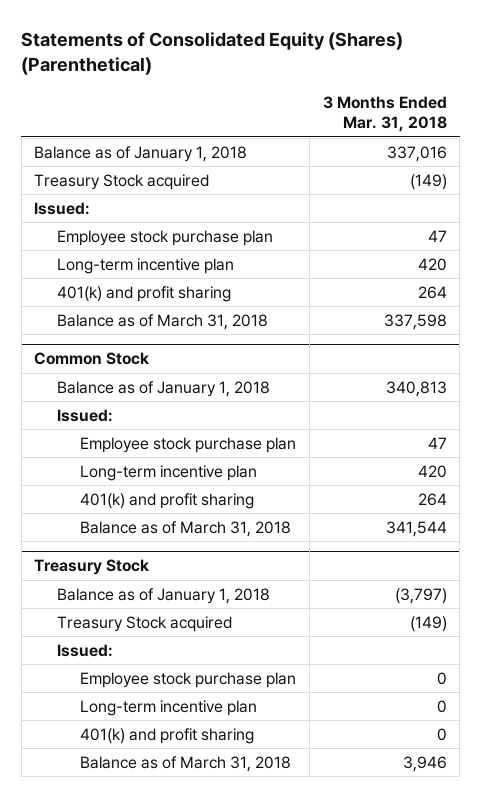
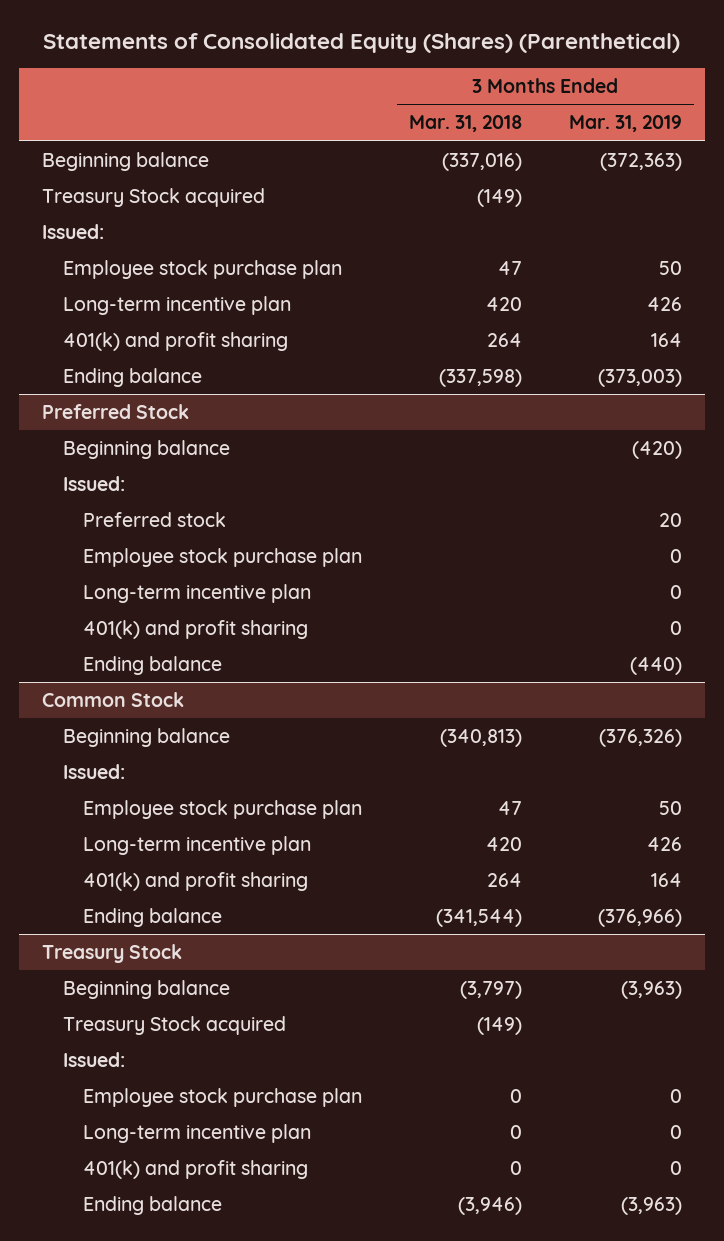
none -> [568,115,682,133] Mar. 31, 2019
[34,145,248,162] Balance as of January 1, 2018 -> none
none -> [41,152,209,172] Beginning balance
[57,313,269,330] Balance as of March 31, 2018 -> none
none -> [62,368,202,388] Ending balance
none -> [41,404,189,420] Preferred Stock
none -> [62,440,230,460] Beginning balance
none -> [62,476,125,492] Issued:
none -> [83,512,227,528] Preferred stock
none -> [83,548,363,568] Employee stock purchase plan
none -> [83,584,312,604] Long-term incentive plan
none -> [83,620,309,640] 401(k) and profit sharing
none -> [83,656,223,676] Ending balance
[57,380,271,397] Balance as of January 1, 2018 -> none
none -> [62,728,230,748] Beginning balance
[79,520,291,537] Balance as of March 31, 2018 -> none
none -> [83,908,223,928] Ending balance
[57,587,271,604] Balance as of January 1, 2018 -> [62,980,230,1000] Beginning balance
[79,755,291,772] Balance as of March 31, 2018 -> none
none -> [83,1196,223,1216] Ending balance

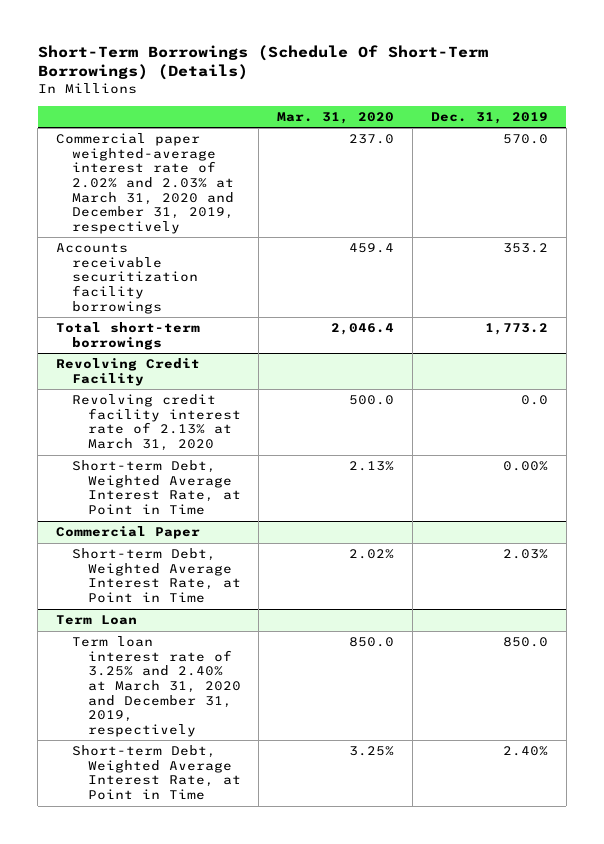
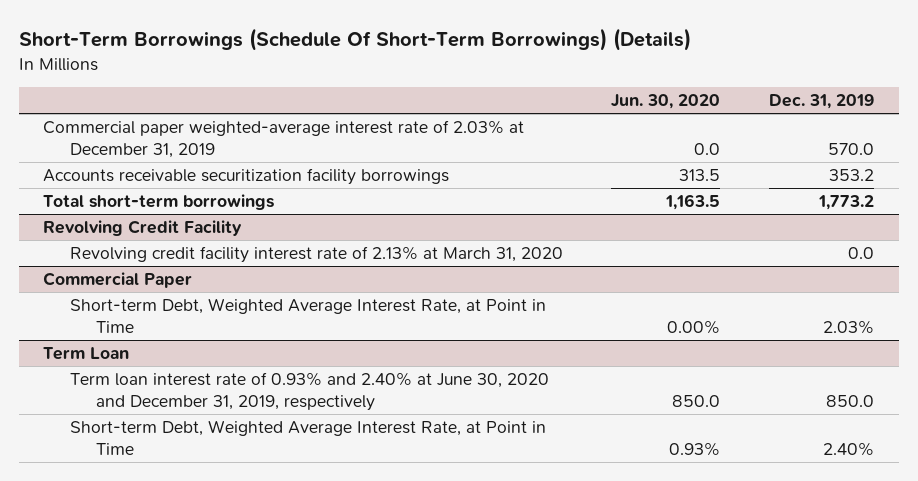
[277,111,395,124] Mar. 31, 2020 -> none
none -> [611,94,721,110] Jun. 30, 2020
[56,133,234,235] Commercial paper weighted-average interest rate of 2.02% and 2.03% at March 31, 2020 and December 31, 2019, respectively -> [43,119,525,158] Commercial paper weighted-average interest rate of 2.03% at December 31, 2019
[71,460,241,516] Short-term Debt, Weighted Average Interest Rate, at Point in Time -> none
[71,636,241,738] Term loan interest rate of 3.25% and 2.40% at March 31, 2020 and December 31, 2019, respectively -> [69,371,549,411] Term loan interest rate of 0.93% and 2.40% at June 30, 2020 and December 31, 2019, respectively

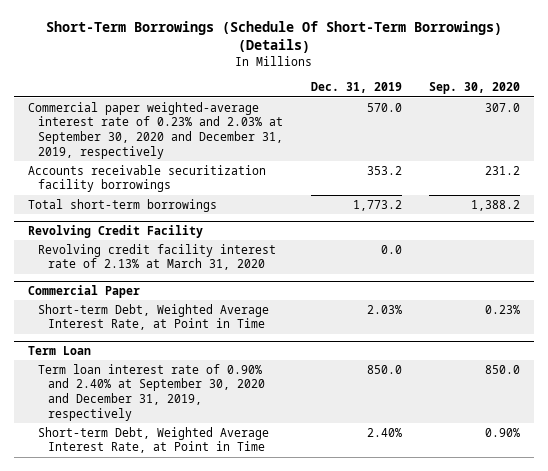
[611,94,721,110] Jun. 30, 2020 -> none
none -> [429,82,521,95] Sep. 30, 2020
[43,119,525,158] Commercial paper weighted-average interest rate of 2.03% at December 31, 2019 -> [28,101,283,159] Commercial paper weighted-average interest rate of 0.23% and 2.03% at September 30, 2020 and December 31, 2019, respectively
[69,371,549,411] Term loan interest rate of 0.93% and 2.40% at June 30, 2020 and December 31, 2019, respectively -> [37,363,265,421] Term loan interest rate of 0.90% and 2.40% at September 30, 2020 and December 31, 2019, respectively

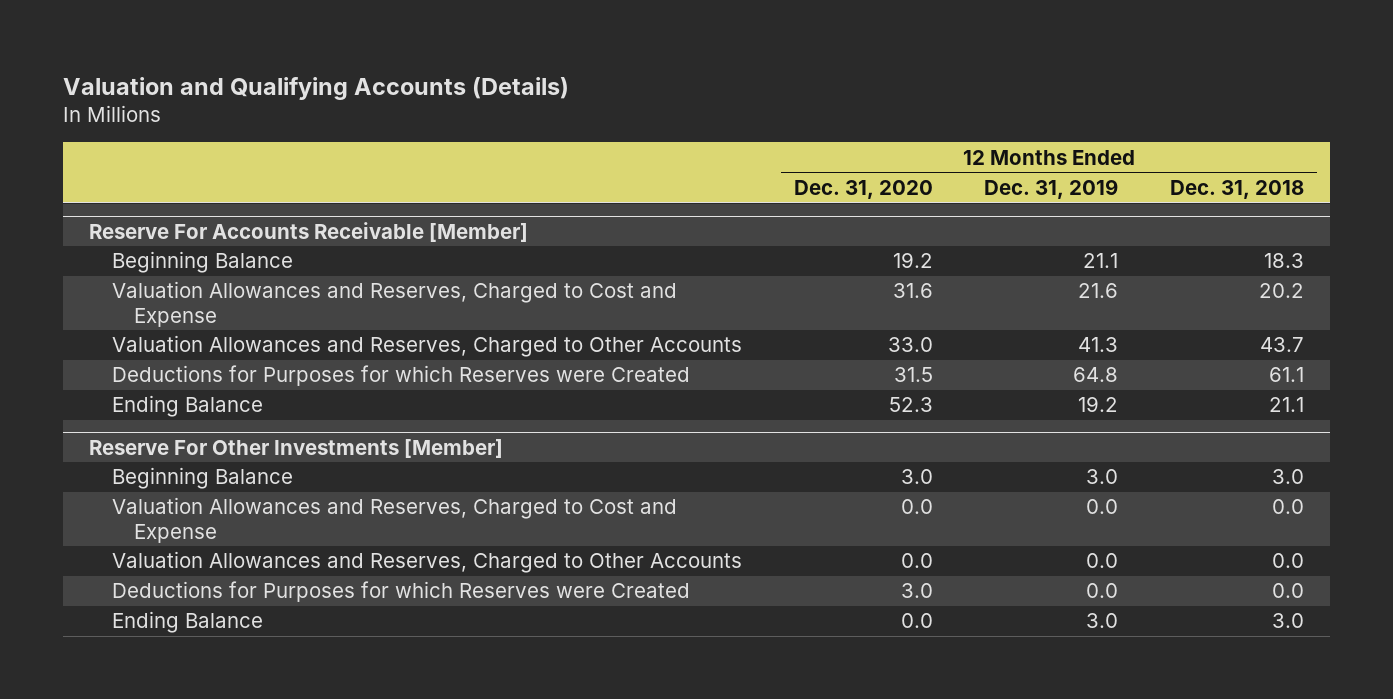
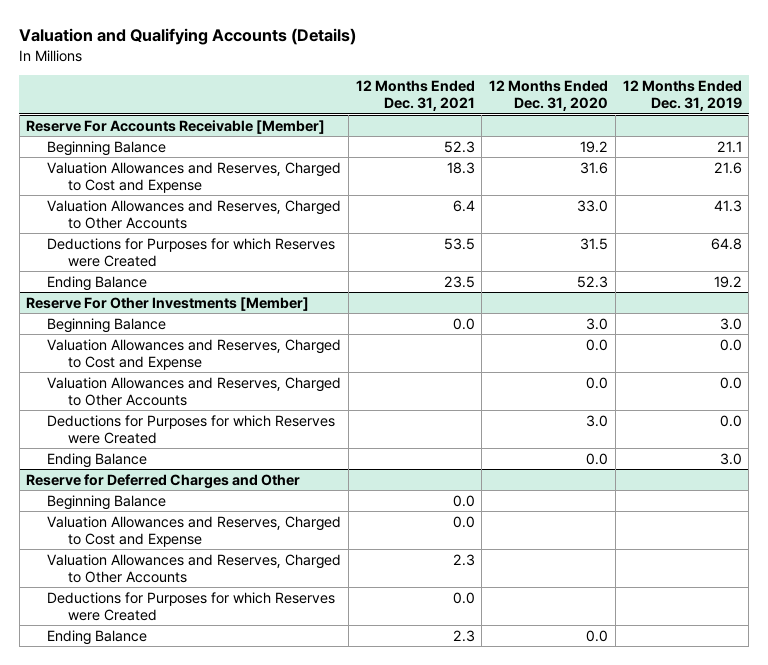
[1170,180,1305,200] Dec. 31, 2018 -> none
none -> [355,80,475,112] 12 Months Ended Dec. 31, 2021
none -> [26,473,301,489] Reserve for Deferred Charges and Other
none -> [47,494,167,510] Beginning Balance
none -> [47,515,342,547] Valuation Allowances and Reserves, Charged to Cost and Expense
none -> [47,553,342,583] Valuation Allowances and Reserves, Charged to Other Accounts
none -> [47,591,336,621] Deductions for Purposes for which Reserves were Created
none -> [47,629,148,645] Ending Balance

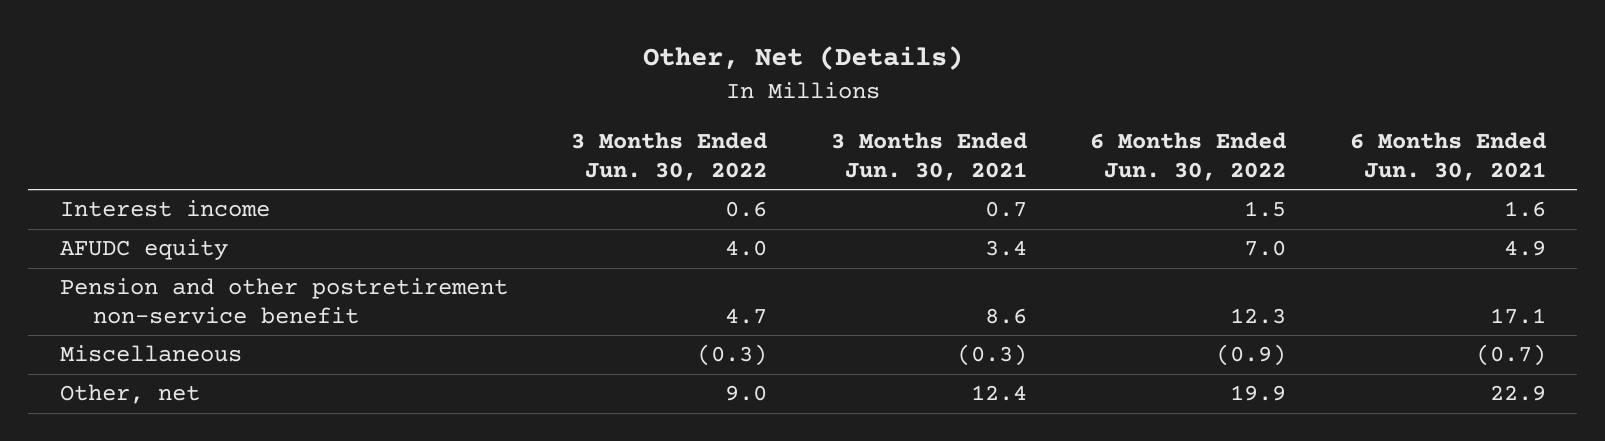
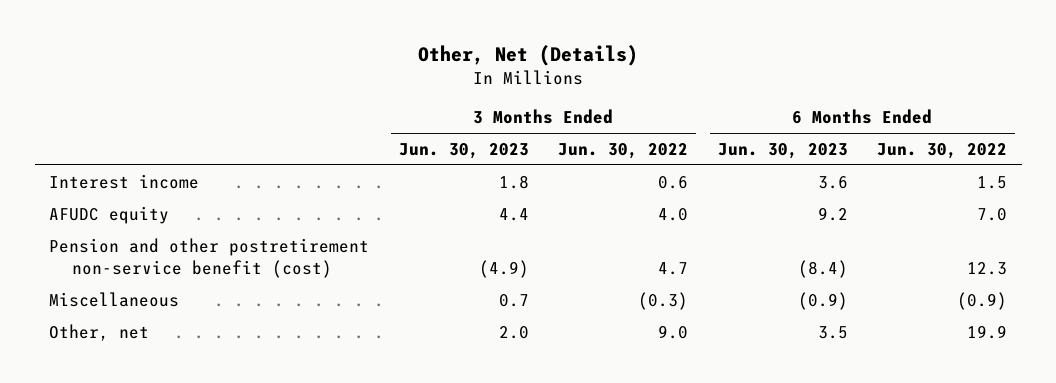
[830,132,1027,181] 3 Months Ended Jun. 30, 2021 -> none
[1349,132,1546,181] 6 Months Ended Jun. 30, 2021 -> none
none -> [398,143,529,160] Jun. 30, 2023
none -> [717,143,848,160] Jun. 30, 2023
[59,278,508,324] Pension and other postretirement non-service benefit -> [49,237,370,278] Pension and other postretirement non-service benefit (cost)

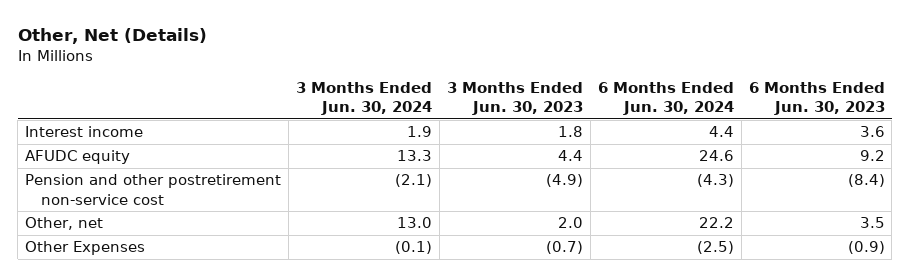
[558,143,689,160] Jun. 30, 2022 -> none
[877,143,1008,160] Jun. 30, 2022 -> none
none -> [295,82,432,116] 3 Months Ended Jun. 30, 2024
none -> [597,82,734,116] 6 Months Ended Jun. 30, 2024
[49,291,180,307] Miscellaneous -> none
[49,237,370,278] Pension and other postretirement non-service benefit (cost) -> [25,174,282,205] Pension and other postretirement non-service cost
none -> [25,241,146,256] Other Expenses

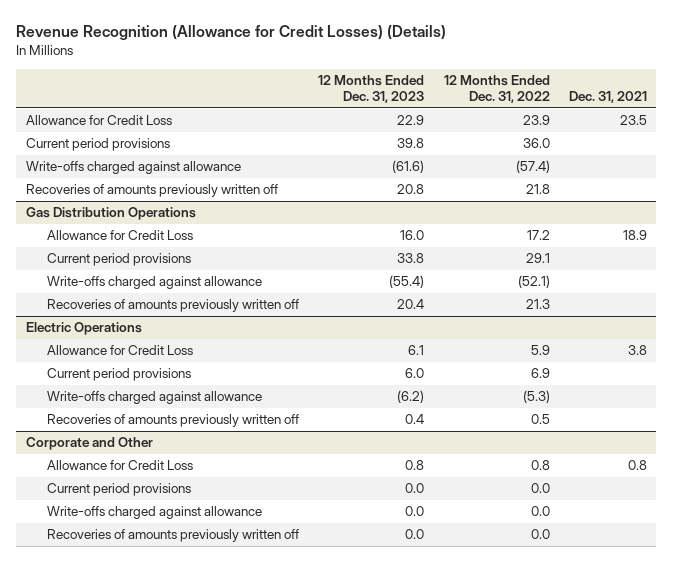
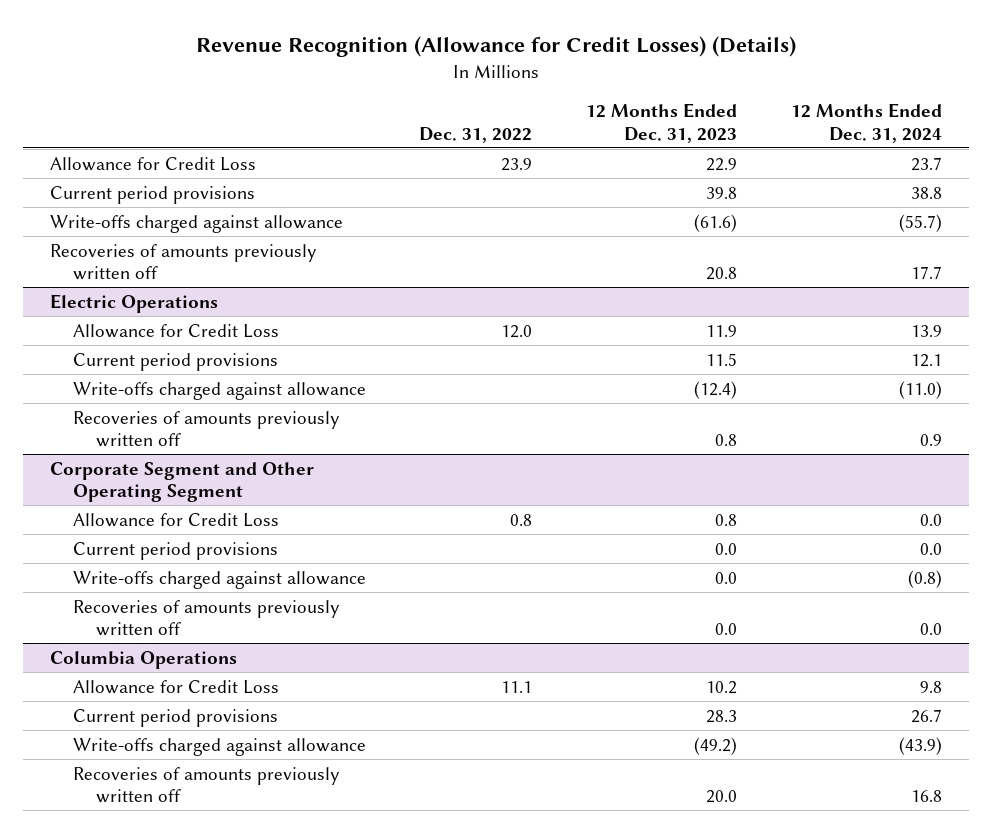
[443,74,550,104] 12 Months Ended Dec. 31, 2022 -> none
[568,91,647,104] Dec. 31, 2021 -> none
none -> [419,126,533,143] Dec. 31, 2022
none -> [791,103,943,143] 12 Months Ended Dec. 31, 2024
[26,207,197,221] Gas Distribution Operations -> none
[47,230,194,241] Allowance for Credit Loss -> none
[47,253,192,267] Current period provisions -> none
[47,276,263,290] Write-offs charged against allowance -> none
[47,299,300,313] Recoveries of amounts previously written off -> none
[408,345,425,356] 6.1 -> [706,324,738,337] 11.9
[405,368,425,379] 6.0 -> [706,352,738,366] 11.5
[397,390,425,404] (6.2) -> [694,380,738,399] (12.4)
[405,414,425,425] 0.4 -> [715,433,738,446] 0.8
[26,437,154,451] Corporate and Other -> [49,461,314,502] Corporate Segment and Other Operating Segment
none -> [49,650,237,669] Columbia Operations
none -> [72,679,279,694] Allowance for Credit Loss
none -> [72,708,278,727] Current period provisions
none -> [72,737,366,756] Write-offs charged against allowance
none -> [72,766,340,803] Recoveries of amounts previously written off

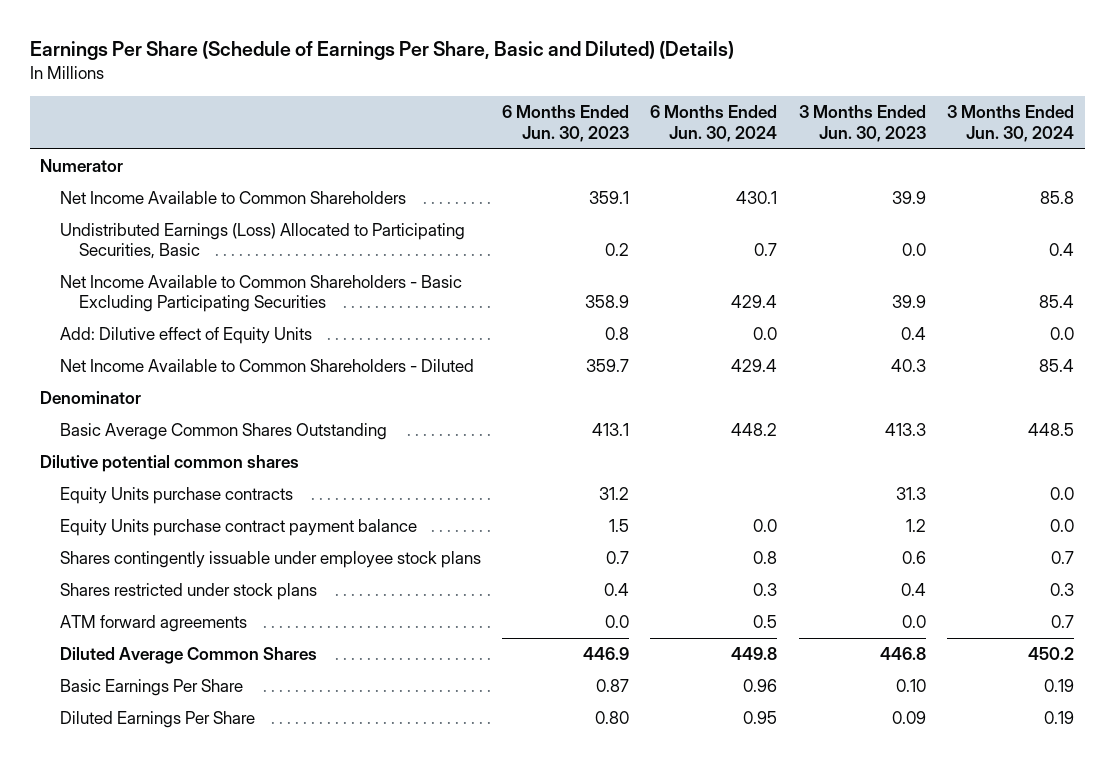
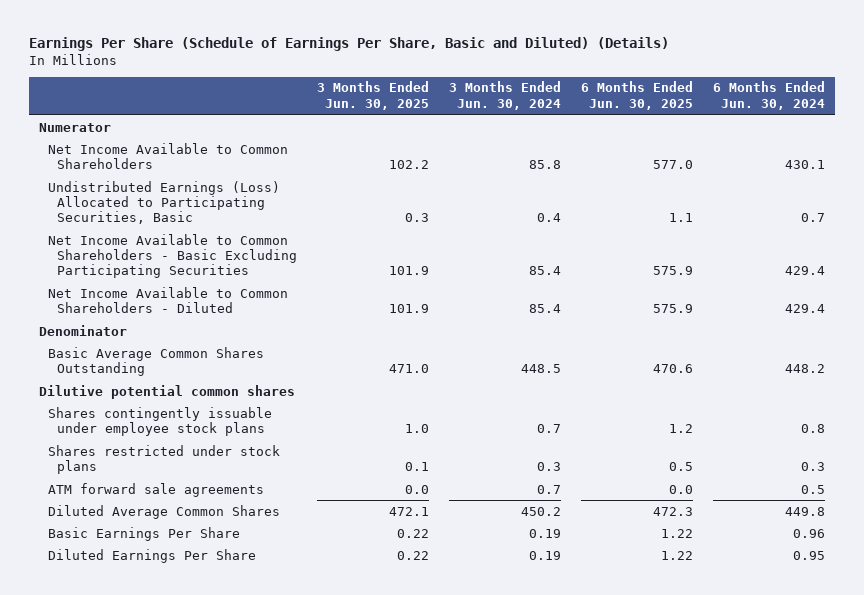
[501,105,629,142] 6 Months Ended Jun. 30, 2023 -> none
[798,105,926,142] 3 Months Ended Jun. 30, 2023 -> none
none -> [317,81,430,110] 3 Months Ended Jun. 30, 2025
none -> [581,81,694,110] 6 Months Ended Jun. 30, 2025
[59,327,312,345] Add: Dilutive effect of Equity Units -> none
[59,487,293,505] Equity Units purchase contracts -> none
[59,519,417,537] Equity Units purchase contract payment balance -> none
[59,615,247,633] ATM forward agreements -> [48,482,265,497] ATM forward sale agreements

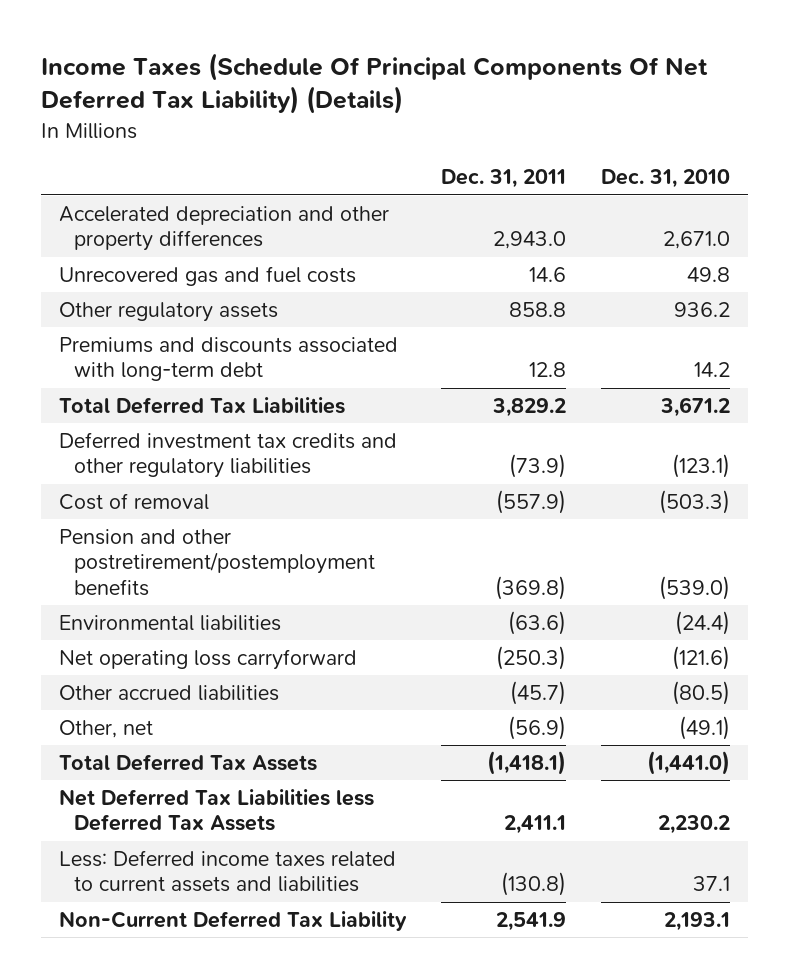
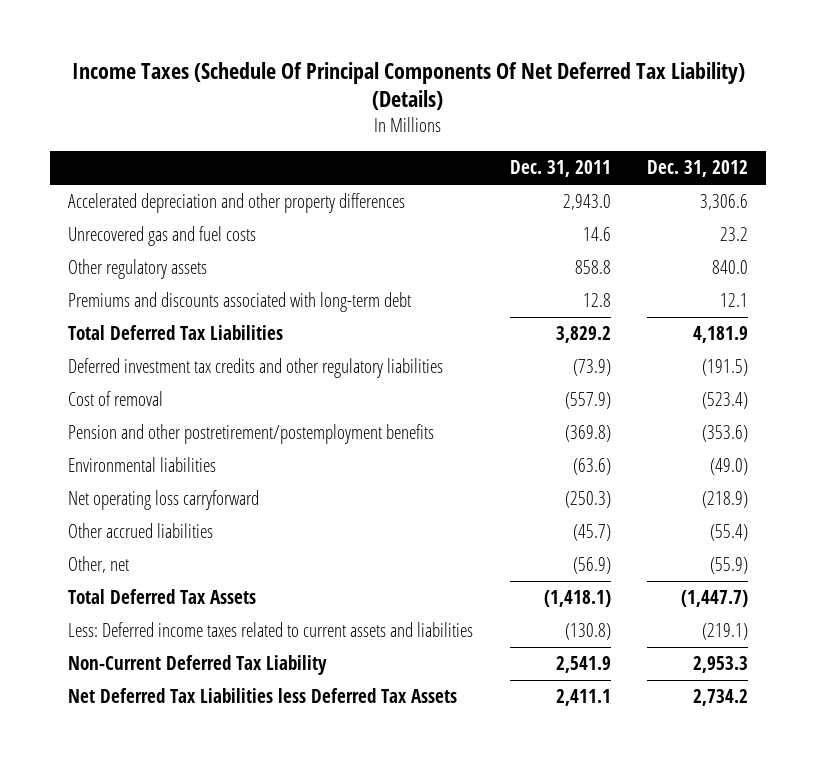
[601,169,731,189] Dec. 31, 2010 -> none
none -> [647,160,749,178] Dec. 31, 2012
[58,789,374,832] Net Deferred Tax Liabilities less Deferred Tax Assets -> [68,688,458,704] Net Deferred Tax Liabilities less Deferred Tax Assets

